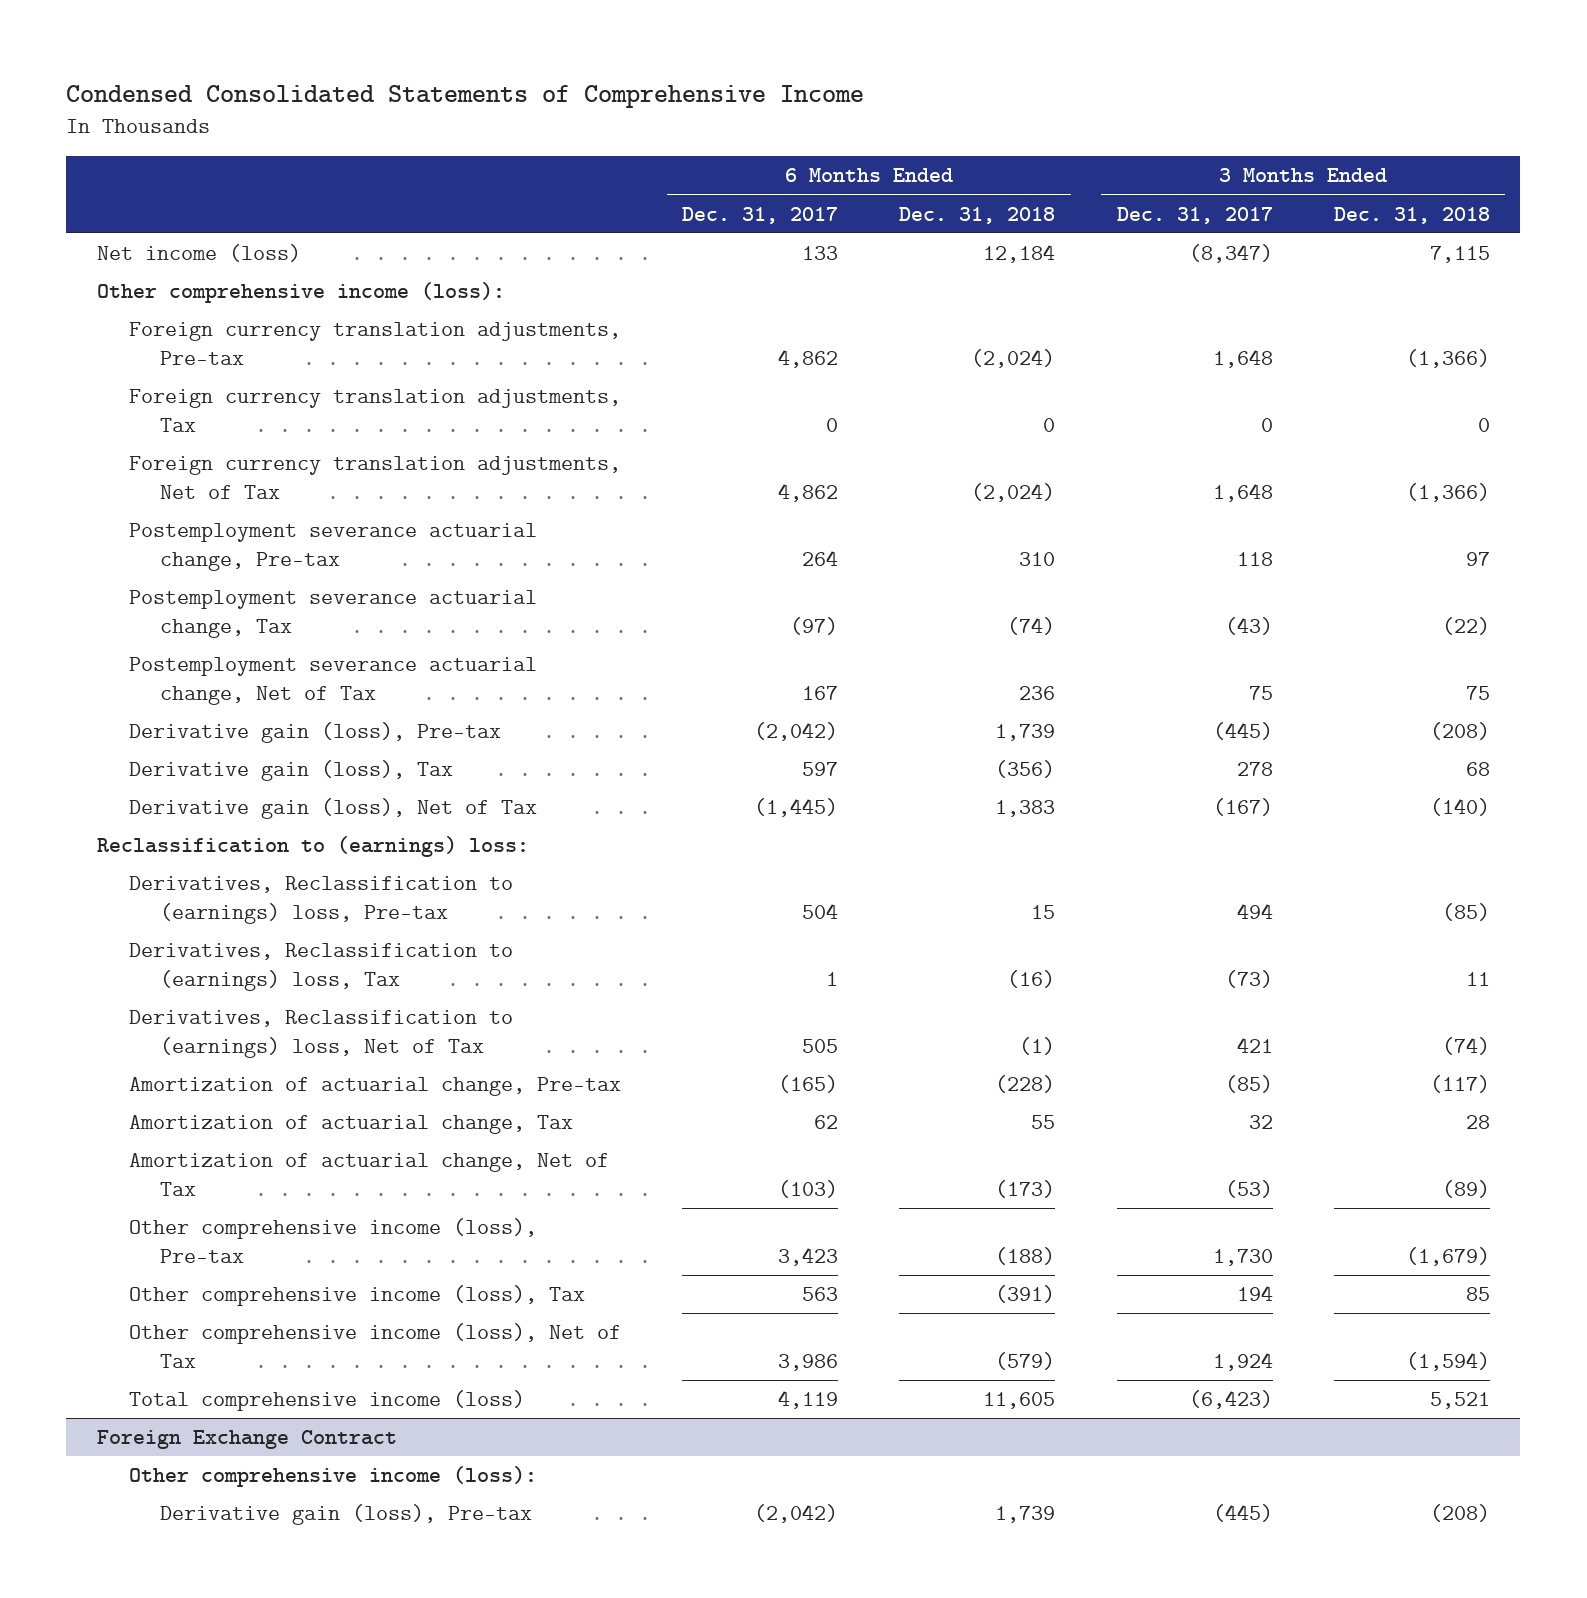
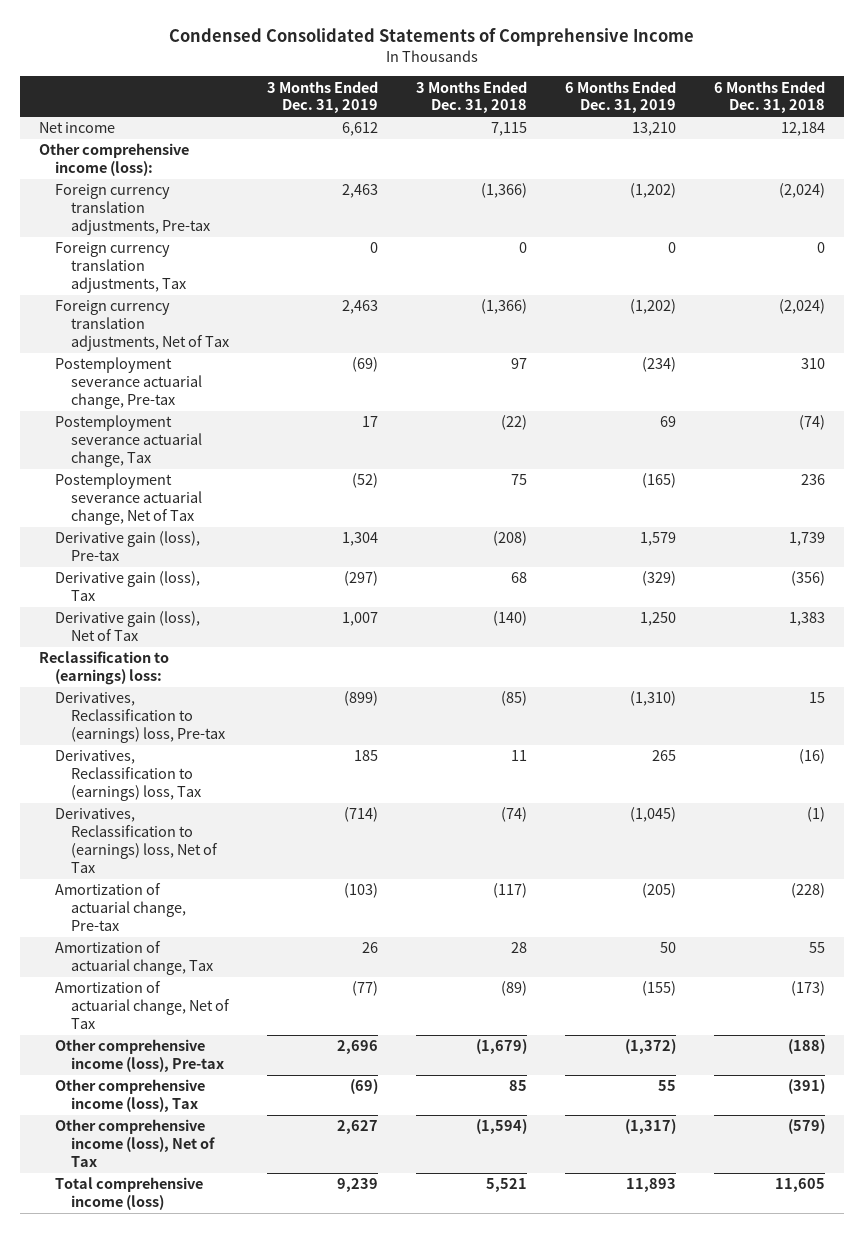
[681,206,838,224] Dec. 31, 2017 -> none
[1116,206,1273,224] Dec. 31, 2017 -> none
none -> [267,80,379,114] 3 Months Ended Dec. 31, 2019
none -> [565,80,677,114] 6 Months Ended Dec. 31, 2019
[96,244,301,263] Net income (loss) -> [38,122,115,134] Net income
[96,1430,397,1450] Foreign Exchange Contract -> none
[128,1466,537,1488] Other comprehensive income (loss): -> none
[160,1504,533,1526] Derivative gain (loss), Pre-tax -> none

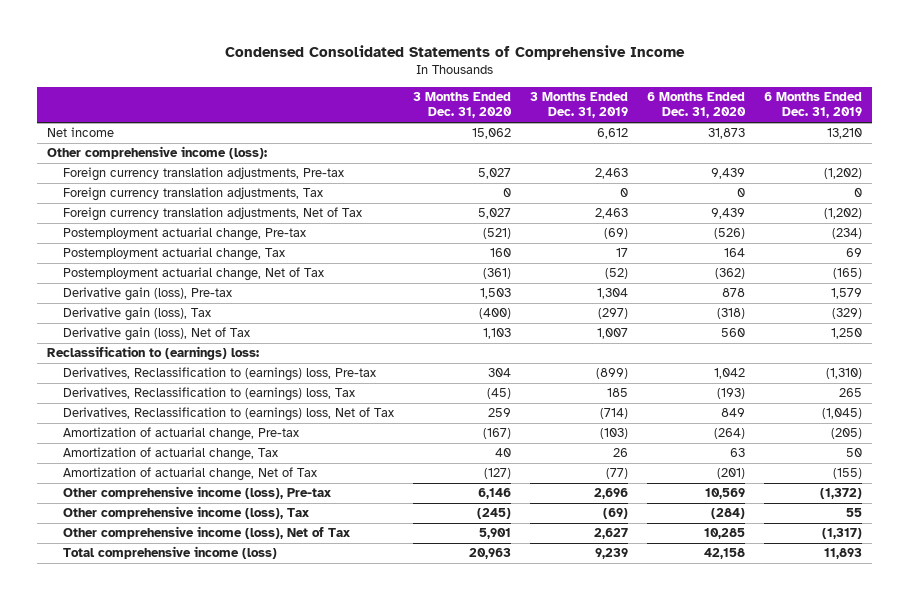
[416,80,528,114] 3 Months Ended Dec. 31, 2018 -> none
[714,80,826,114] 6 Months Ended Dec. 31, 2018 -> none
none -> [412,92,512,119] 3 Months Ended Dec. 31, 2020
none -> [647,92,747,119] 6 Months Ended Dec. 31, 2020
[55,357,203,410] Postemployment severance actuarial change, Pre-tax -> [62,227,306,242] Postemployment actuarial change, Pre-tax
[55,415,203,468] Postemployment severance actuarial change, Tax -> [62,247,285,262] Postemployment actuarial change, Tax
[55,473,203,526] Postemployment severance actuarial change, Net of Tax -> [62,267,324,282] Postemployment actuarial change, Net of Tax

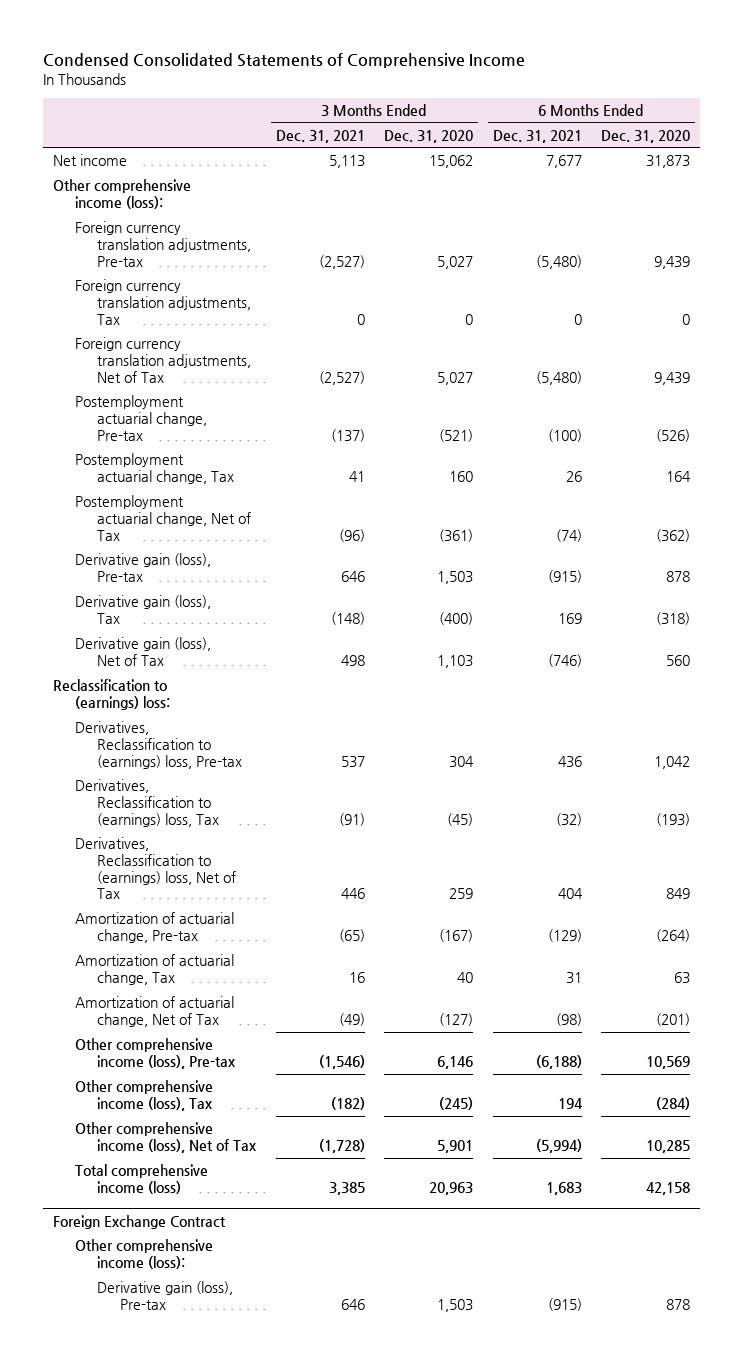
[530,92,629,119] 3 Months Ended Dec. 31, 2019 -> none
[764,92,863,119] 6 Months Ended Dec. 31, 2019 -> none
none -> [275,129,365,143] Dec. 31, 2021
none -> [492,129,582,143] Dec. 31, 2021
none -> [52,1214,226,1229] Foreign Exchange Contract
none -> [75,1239,214,1269] Other comprehensive income (loss):
none -> [97,1281,234,1310] Derivative gain (loss), Pre-tax

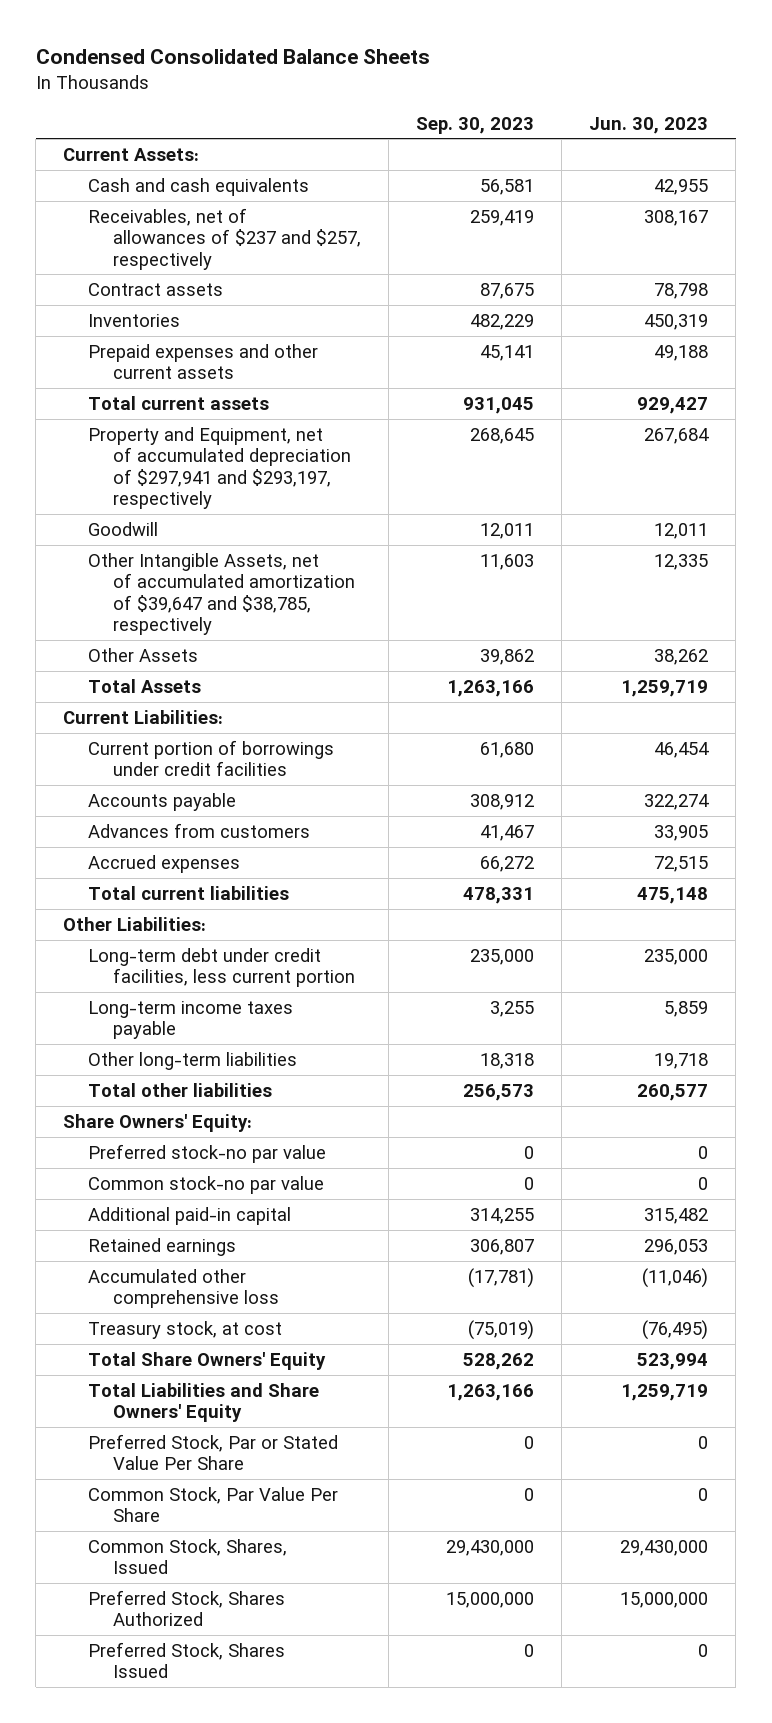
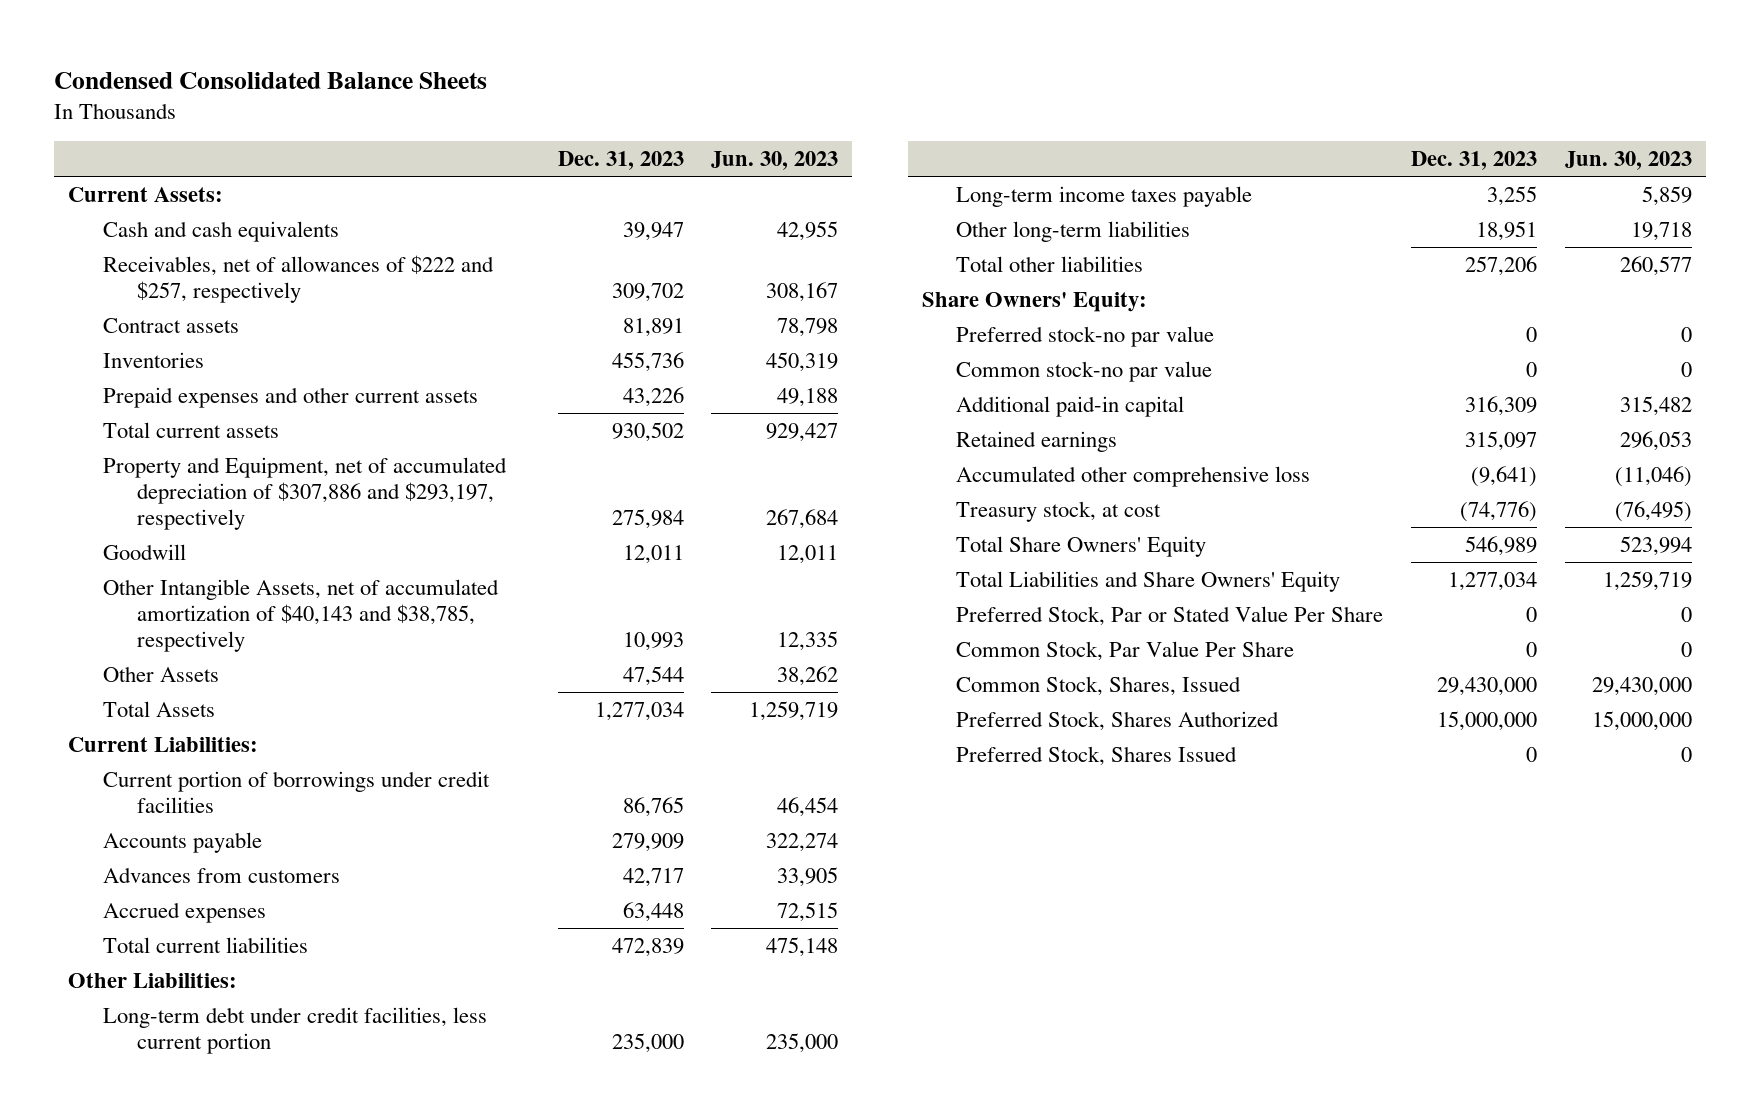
[415,116,534,134] Sep. 30, 2023 -> none
none -> [557,151,684,171] Dec. 31, 2023
[87,207,361,270] Receivables, net of allowances of $237 and $257, respectively -> [102,254,494,303] Receivables, net of allowances of $222 and $257, respectively
[87,426,351,509] Property and Equipment, net of accumulated depreciation of $297,941 and $293,197, respectively -> [102,456,507,530] Property and Equipment, net of accumulated depreciation of $307,886 and $293,197, respectively
[87,552,355,635] Other Intangible Assets, net of accumulated amortization of $39,647 and $38,785, respectively -> [102,578,499,652] Other Intangible Assets, net of accumulated amortization of $40,143 and $38,785, respectively

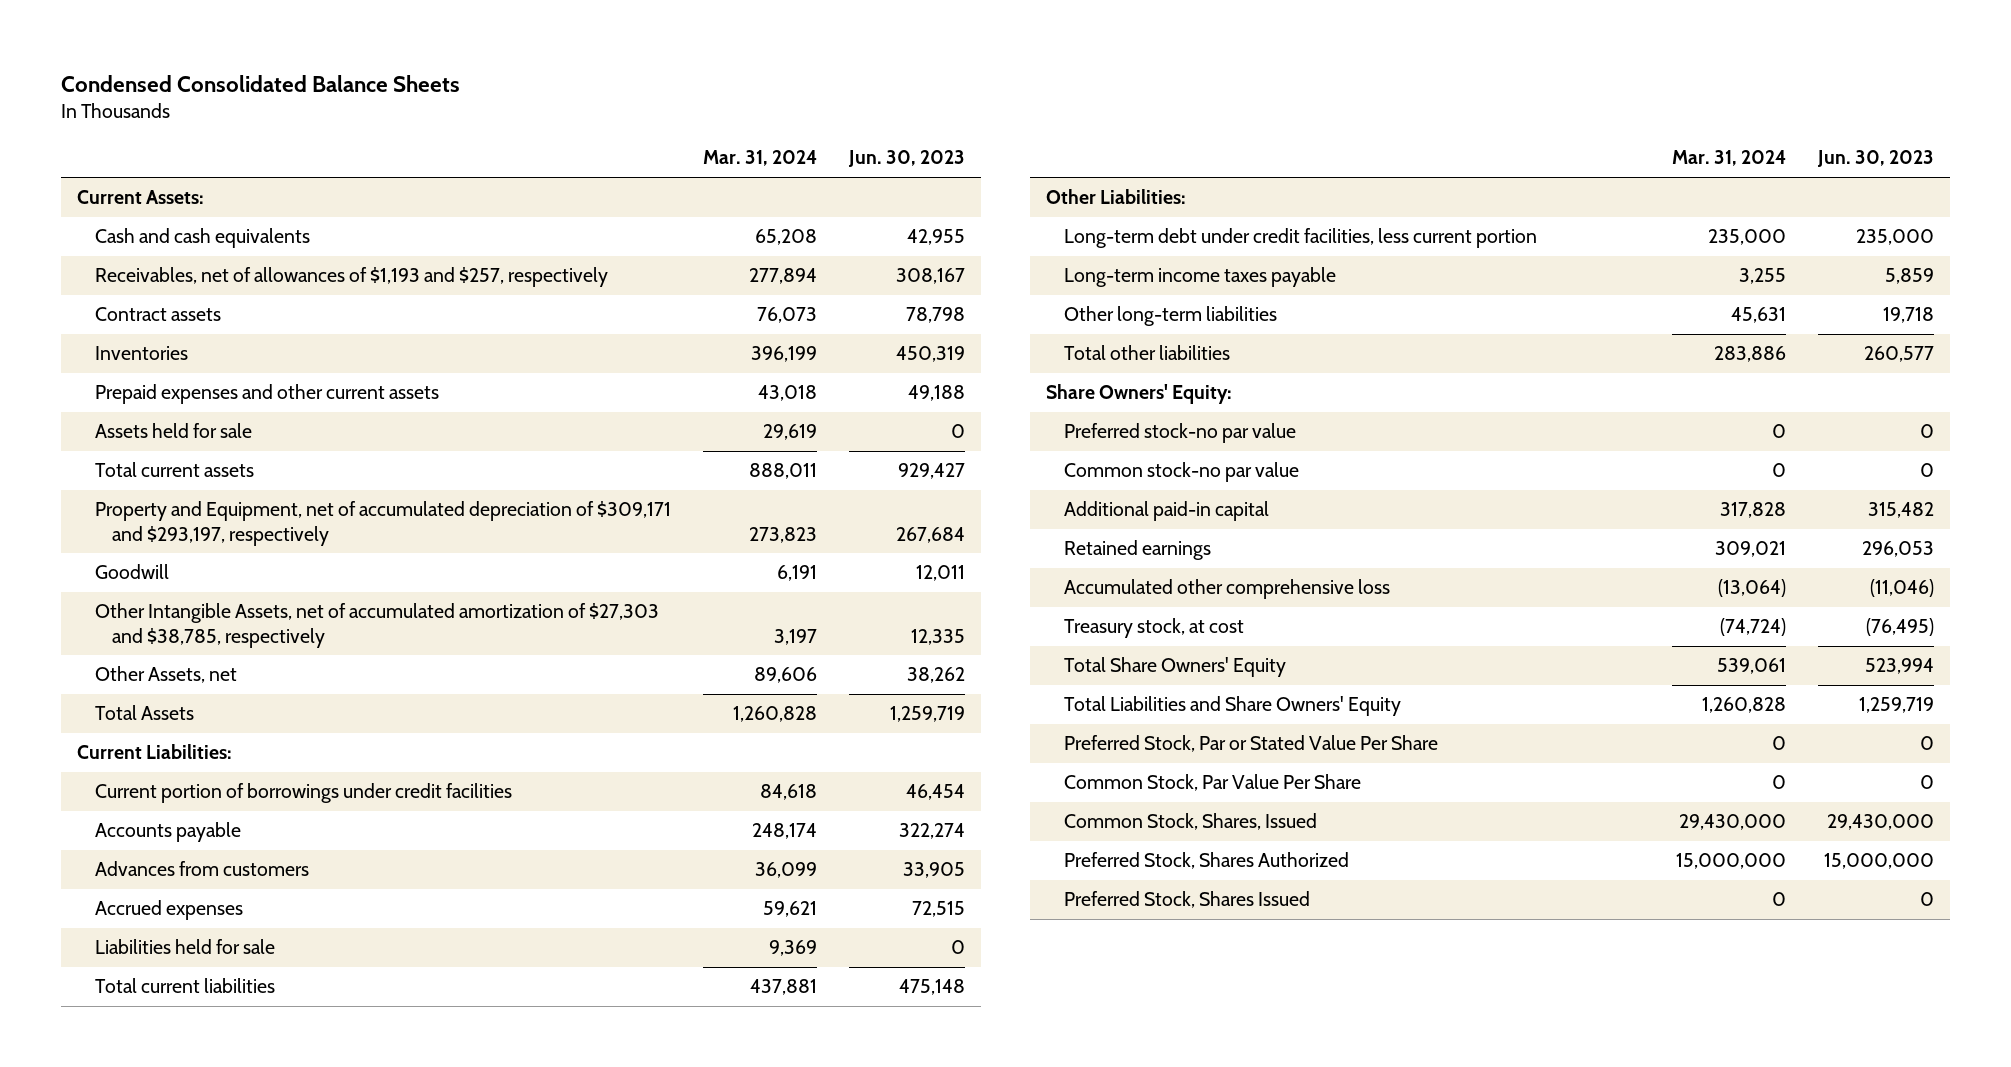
[557,151,684,171] Dec. 31, 2023 -> none
none -> [702,150,817,167] Mar. 31, 2024
[102,254,494,303] Receivables, net of allowances of $222 and $257, respectively -> [94,267,608,288] Receivables, net of allowances of $1,193 and $257, respectively
none -> [94,423,252,439] Assets held for sale
[102,456,507,530] Property and Equipment, net of accumulated depreciation of $307,886 and $293,197, respectively -> [94,501,671,546] Property and Equipment, net of accumulated depreciation of $309,171 and $293,197, respectively
[102,578,499,652] Other Intangible Assets, net of accumulated amortization of $40,143 and $38,785, respectively -> [94,603,659,648] Other Intangible Assets, net of accumulated amortization of $27,303 and $38,785, respectively
[102,665,219,682] Other Assets -> [94,666,237,684] Other Assets, net
none -> [94,939,275,955] Liabilities held for sale

